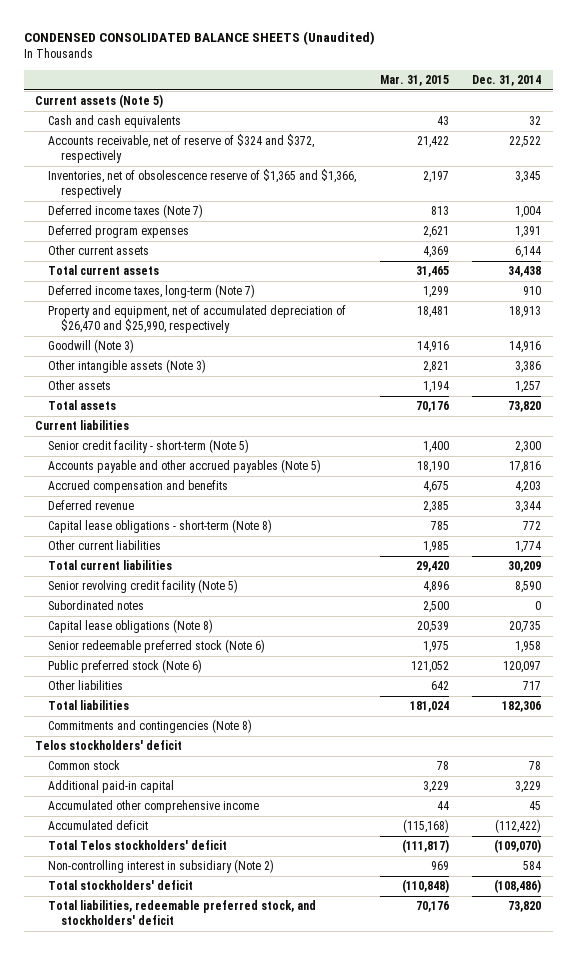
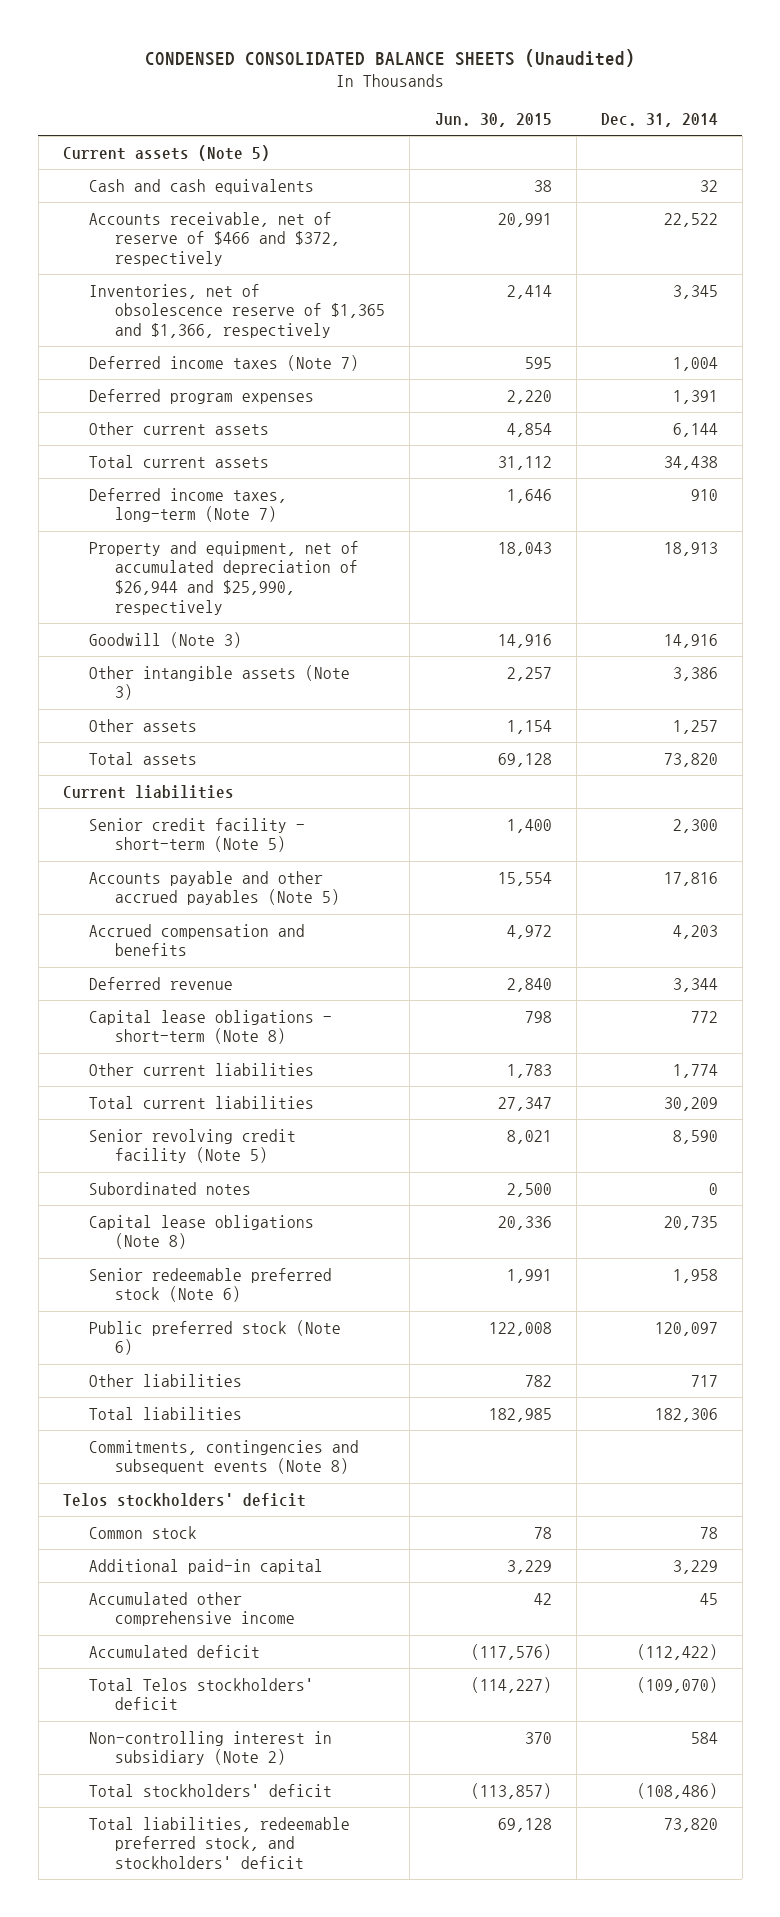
[379,75,449,87] Mar. 31, 2015 -> none
none -> [434,112,552,127] Jun. 30, 2015
[48,134,315,164] Accounts receivable, net of reserve of $324 and $372, respectively -> [88,211,341,267] Accounts receivable, net of reserve of $466 and $372, respectively
[48,305,347,334] Property and equipment, net of accumulated depreciation of $26,470 and $25,990, respectively -> [88,540,359,616] Property and equipment, net of accumulated depreciation of $26,944 and $25,990, respectively
[48,719,253,734] Commitments and contingencies (Note 8) -> [88,1439,359,1475] Commitments, contingencies and subsequent events (Note 8)

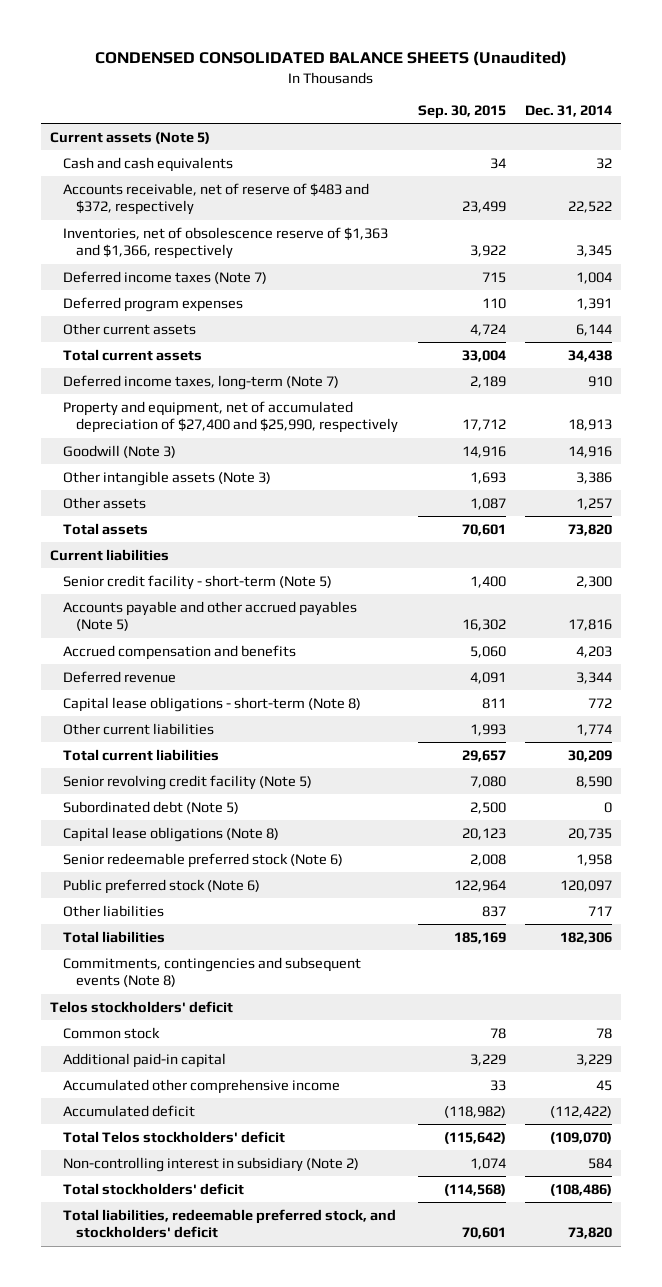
[434,112,552,127] Jun. 30, 2015 -> none
none -> [417,104,506,119] Sep. 30, 2015
[88,211,341,267] Accounts receivable, net of reserve of $466 and $372, respectively -> [63,182,370,216] Accounts receivable, net of reserve of $483 and $372, respectively
[88,283,386,339] Inventories, net of obsolescence reserve of $1,365 and $1,366, respectively -> [63,226,389,260] Inventories, net of obsolescence reserve of $1,363 and $1,366, respectively
[88,540,359,616] Property and equipment, net of accumulated depreciation of $26,944 and $25,990, respectively -> [63,400,399,434] Property and equipment, net of accumulated depreciation of $27,400 and $25,990, respectively
[88,1181,251,1195] Subordinated notes -> [63,800,240,814] Subordinated debt (Note 5)

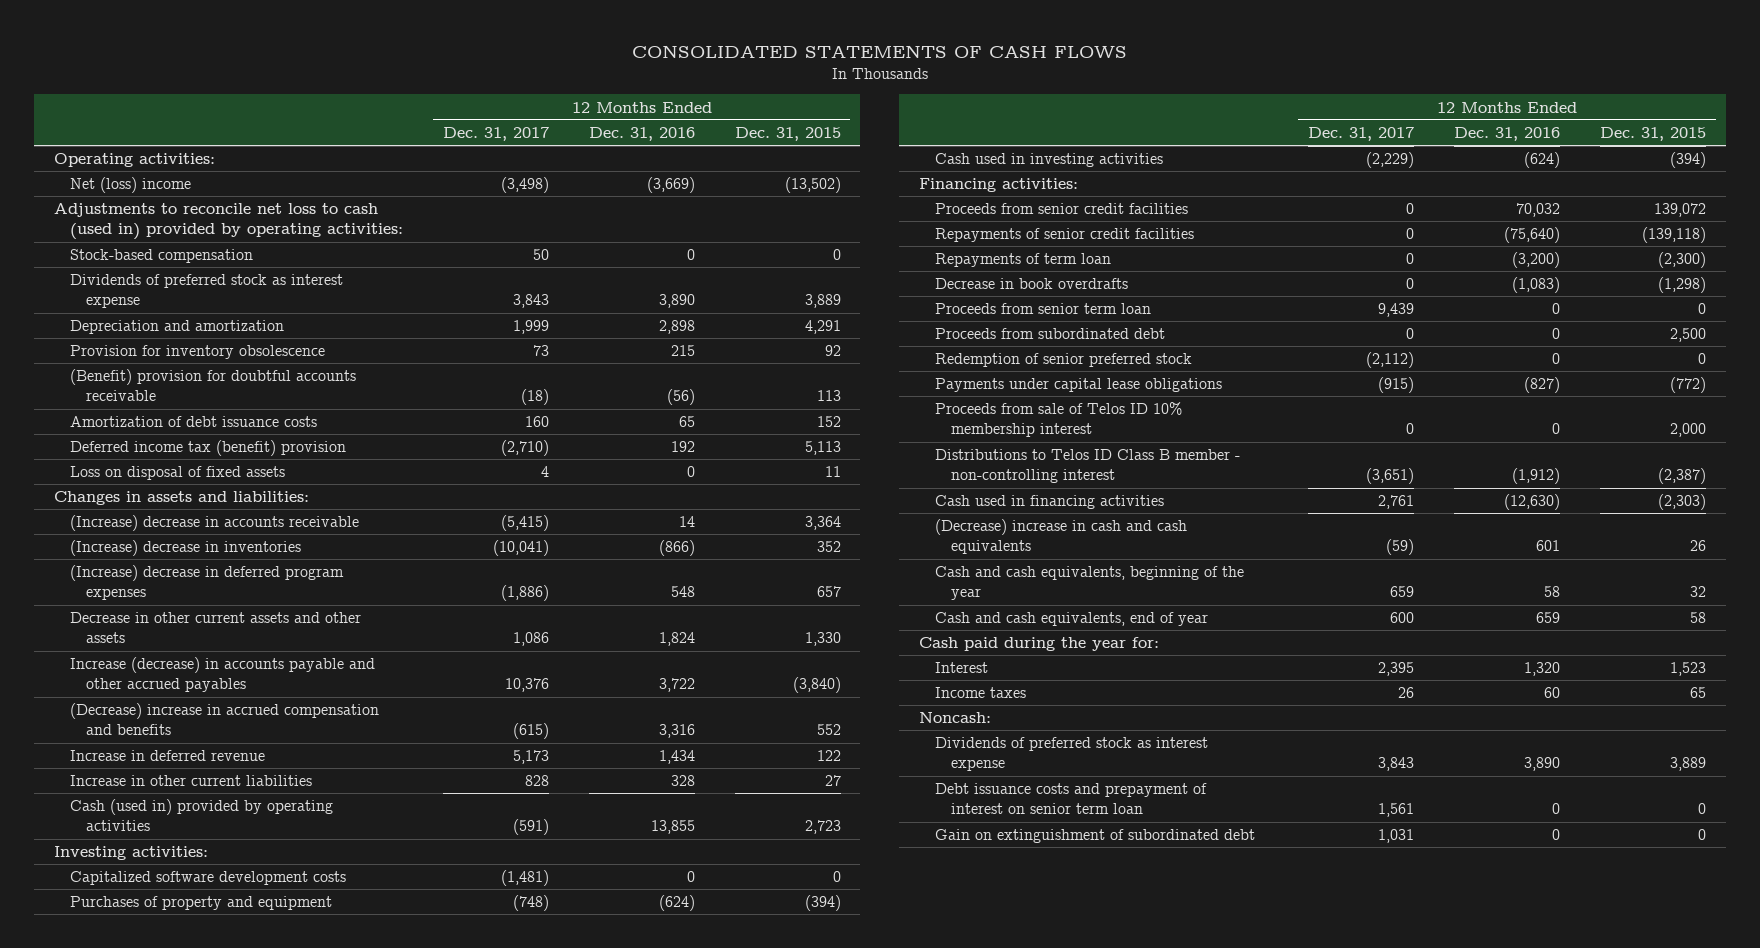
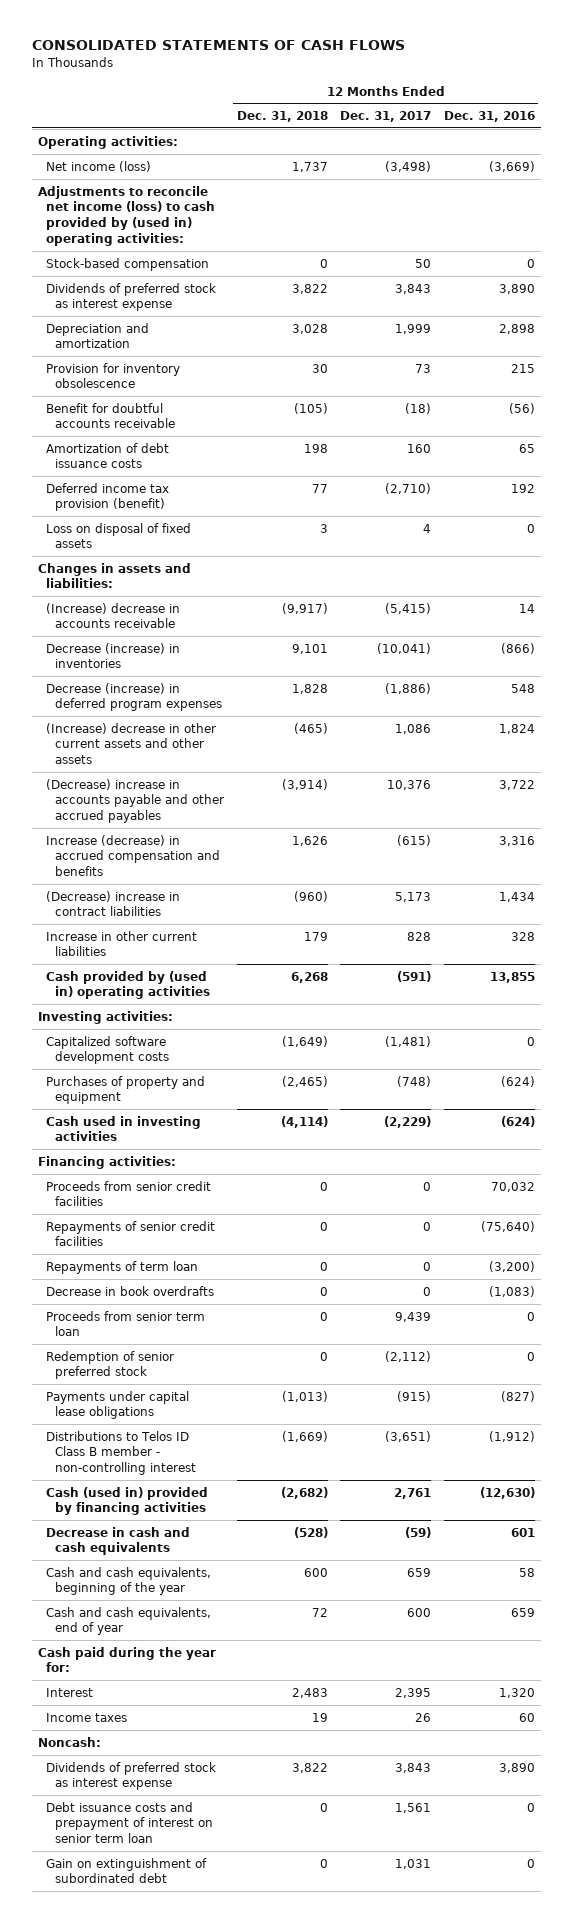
[734,127,841,142] Dec. 31, 2015 -> none
none -> [236,111,328,123] Dec. 31, 2018
[69,177,191,194] Net (loss) income -> [46,160,152,172] Net income (loss)
[53,203,403,241] Adjustments to reconcile net loss to cash (used in) provided by operating activities: -> [37,185,216,246] Adjustments to reconcile net income (loss) to cash provided by (used in) operating activities:
[69,369,356,402] (Benefit) provision for doubtful accounts receivable -> [46,402,176,429] Benefit for doubtful accounts receivable
[69,440,346,457] Deferred income tax (benefit) provision -> [46,482,170,512] Deferred income tax provision (benefit)
[69,540,301,557] (Increase) decrease in inventories -> [46,642,181,669] Decrease (increase) in inventories
[69,565,344,601] (Increase) decrease in deferred program expenses -> [46,682,223,712] Decrease (increase) in deferred program expenses
[69,612,361,644] Decrease in other current assets and other assets -> [46,722,217,765] (Increase) decrease in other current assets and other assets
[69,657,375,693] Increase (decrease) in accounts payable and other accrued payables -> [46,778,225,824] (Decrease) increase in accounts payable and other accrued payables
[69,703,379,736] (Decrease) increase in accrued compensation and benefits -> [46,834,221,877] Increase (decrease) in accrued compensation and benefits
[69,750,265,762] Increase in deferred revenue -> [46,890,181,917] (Decrease) increase in contract liabilities
[69,799,333,832] Cash (used in) provided by operating activities -> [46,970,211,1000] Cash provided by (used in) operating activities
[935,328,1166,340] Proceeds from subordinated debt -> none
[935,402,1183,438] Proceeds from sale of Telos ID 10% membership interest -> none
[935,495,1165,510] Cash used in financing activities -> [46,1486,209,1516] Cash (used in) provided by financing activities
[935,519,1188,555] (Decrease) increase in cash and cash equivalents -> [46,1526,191,1556] Decrease in cash and cash equivalents

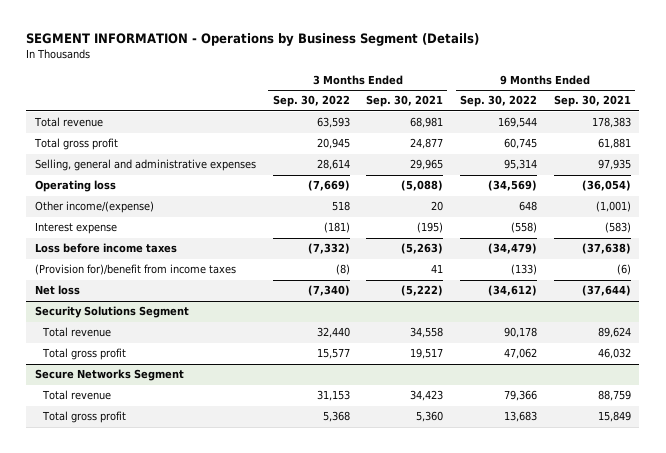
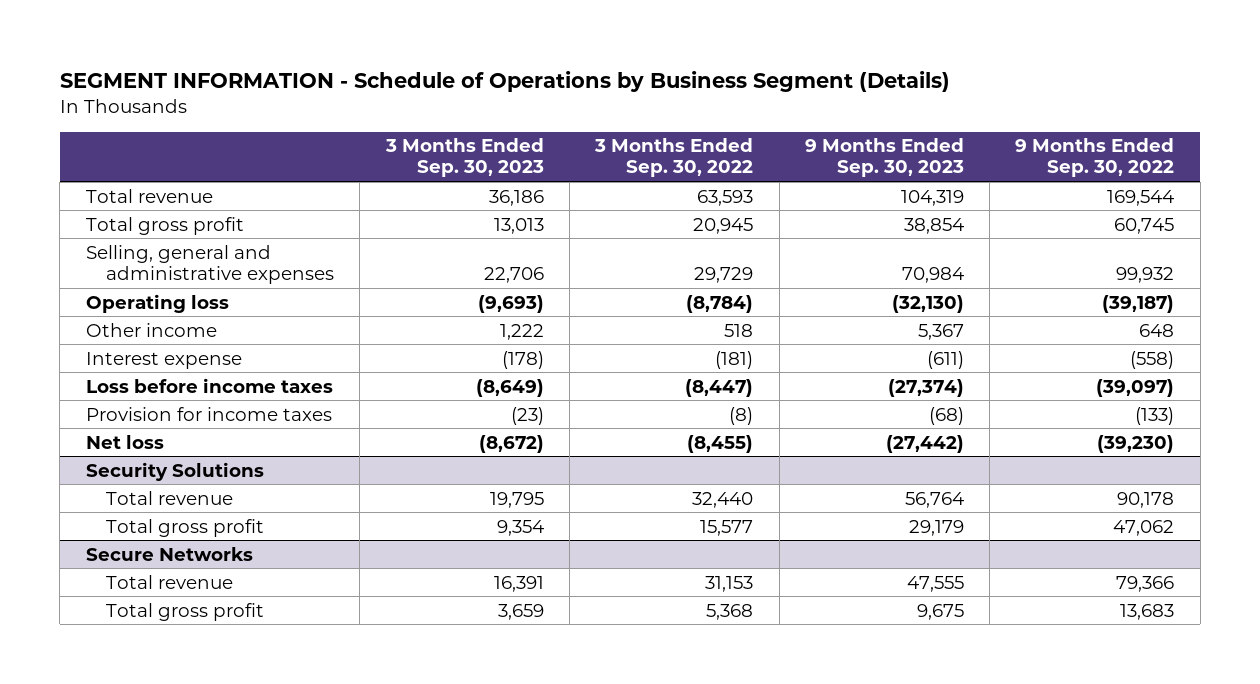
[26,33,480,47] SEGMENT INFORMATION - Operations by Business Segment (Details) -> [59,71,950,93] SEGMENT INFORMATION - Schedule of Operations by Business Segment (Details)
[366,95,444,108] Sep. 30, 2021 -> none
[553,95,631,108] Sep. 30, 2021 -> none
none -> [384,138,544,178] 3 Months Ended Sep. 30, 2023
none -> [804,138,964,178] 9 Months Ended Sep. 30, 2023
[316,159,350,171] 28,614 -> [694,266,754,283] 29,729
[504,159,538,171] 95,314 -> [1116,266,1175,283] 99,932
[307,180,350,192] (7,669) -> [686,294,754,313] (8,784)
[488,180,538,192] (34,569) -> [1102,294,1175,313] (39,187)
[34,201,154,214] Other income/(expense) -> [85,322,217,337] Other income
[307,243,350,255] (7,332) -> [685,378,754,397] (8,447)
[488,243,538,255] (34,479) -> [1096,378,1175,397] (39,097)
[34,264,236,276] (Provision for)/benefit from income taxes -> [85,406,332,421] Provision for income taxes
[307,285,350,297] (7,340) -> [687,434,754,453] (8,455)
[488,285,538,297] (34,612) -> [1097,434,1175,453] (39,230)
[34,306,189,319] Security Solutions Segment -> [85,461,264,481] Security Solutions
[34,369,184,382] Secure Networks Segment -> [85,546,253,561] Secure Networks

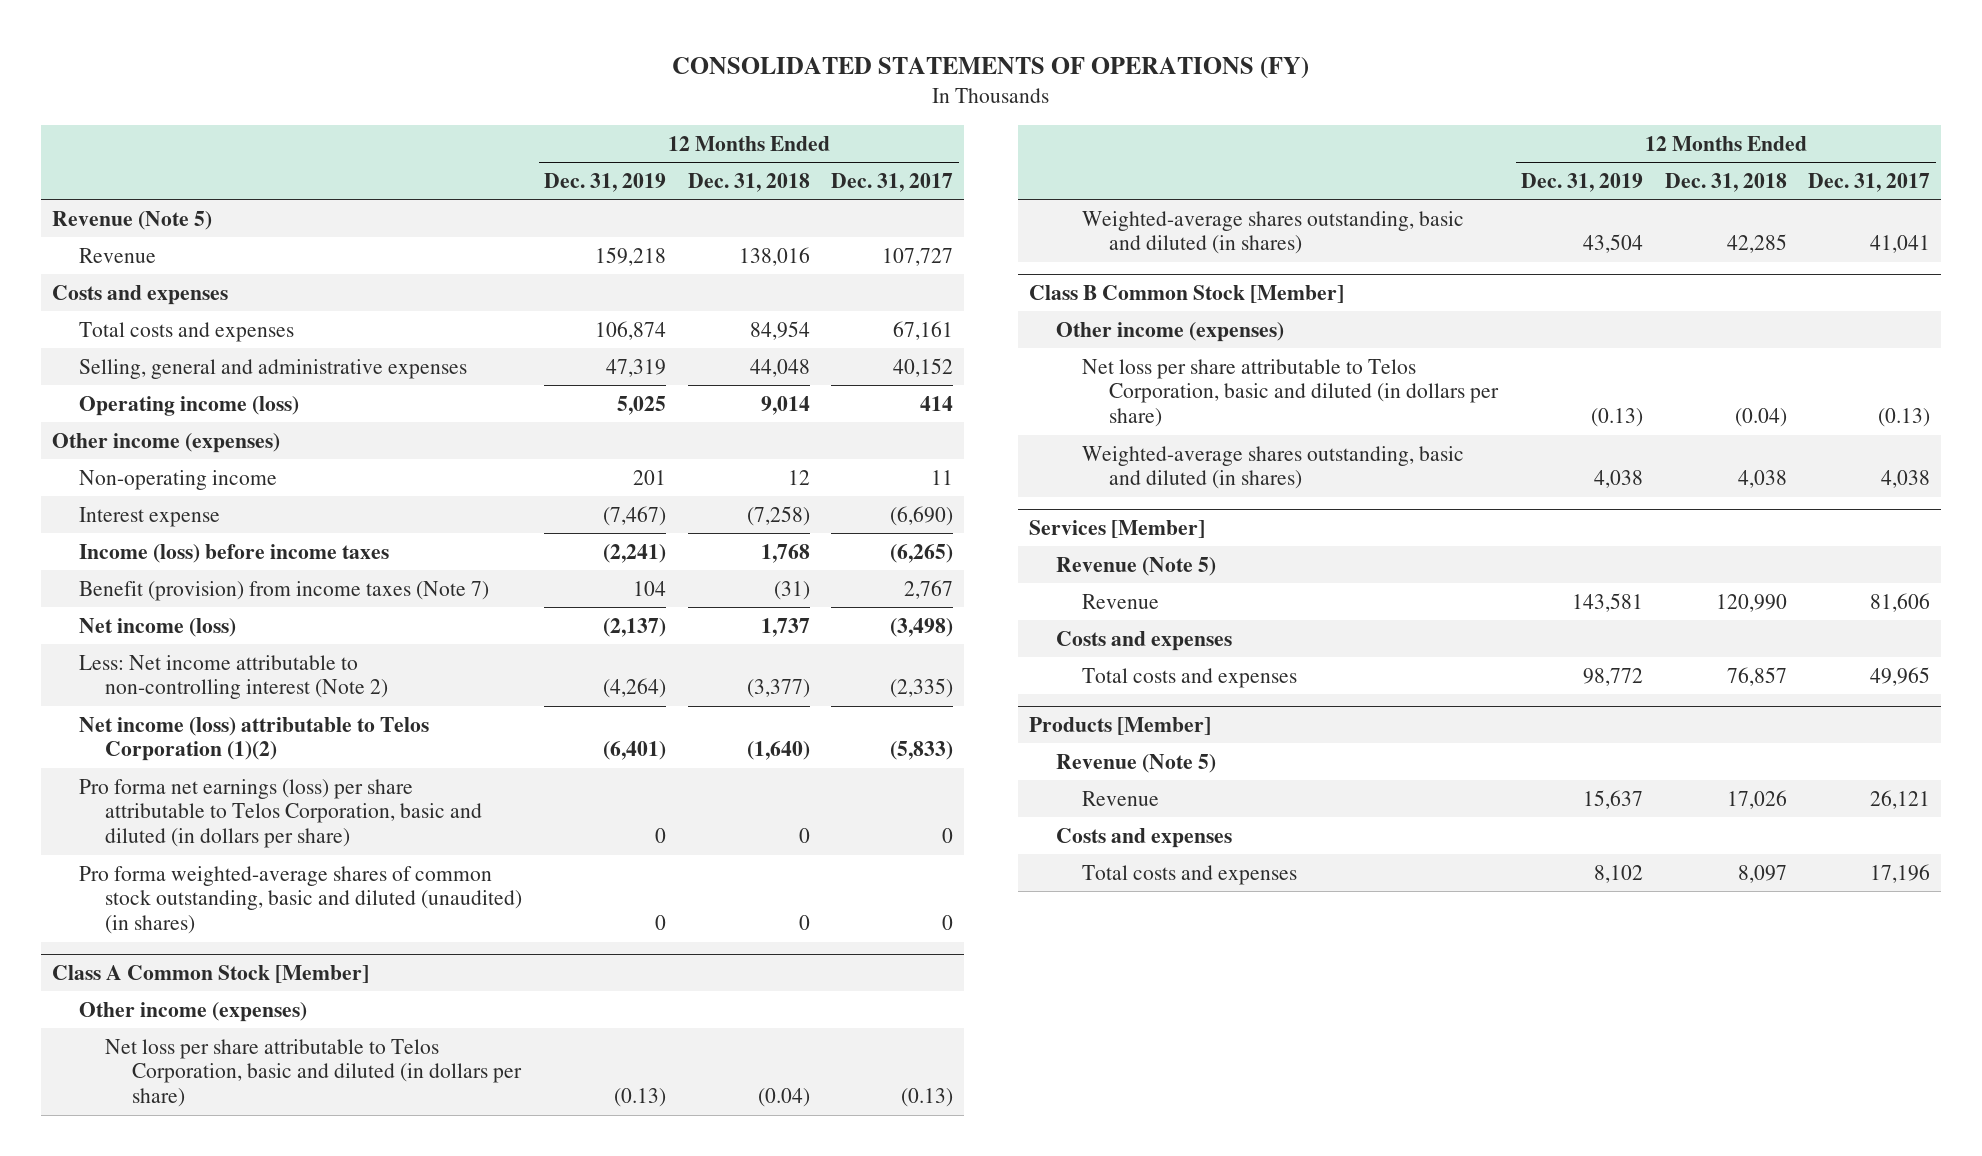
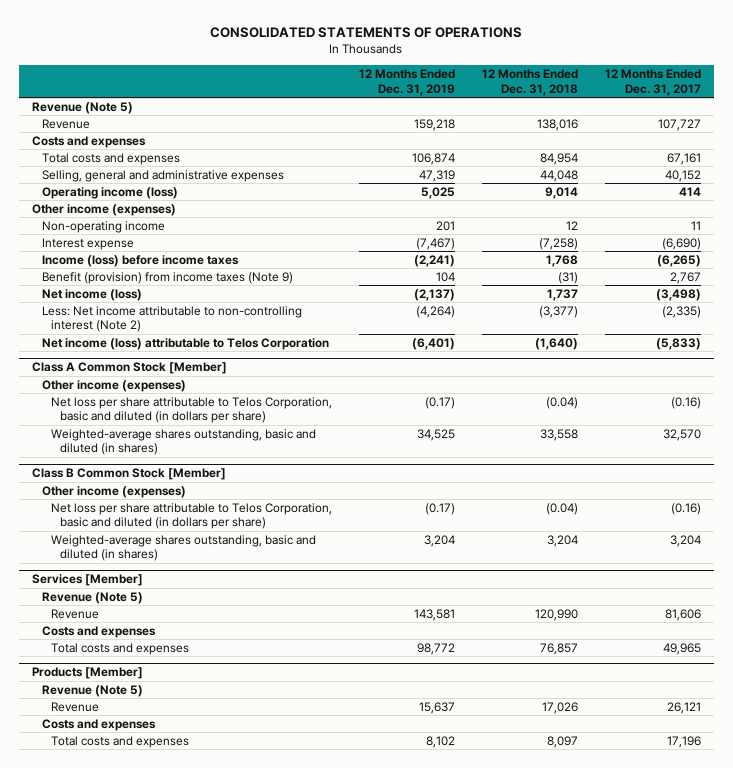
[671,57,1309,80] CONSOLIDATED STATEMENTS OF OPERATIONS (FY) -> [210,27,523,39] CONSOLIDATED STATEMENTS OF OPERATIONS
[78,580,489,601] Benefit (provision) from income taxes (Note 7) -> [41,271,293,284] Benefit (provision) from income taxes (Note 9)
[78,778,483,849] Pro forma net earnings (loss) per share attributable to Telos Corporation, basic and diluted (in dollars per share) -> none
[78,865,523,935] Pro forma weighted-average shares of common stock outstanding, basic and diluted (unaudited) (in shares) -> none
[78,716,429,762] Net income (loss) attributable to Telos Corporation (1)(2) -> [41,337,329,350] Net income (loss) attributable to Telos Corporation
[614,1088,667,1108] (0.13) -> [424,396,455,409] (0.17)
[901,1088,954,1108] (0.13) -> [670,396,701,409] (0.16)
[1582,234,1643,254] 43,504 -> [416,428,455,441] 34,525
[1726,234,1787,254] 42,285 -> [539,428,578,441] 33,558
[1870,235,1931,254] 41,041 -> [662,428,701,441] 32,570
[1590,408,1643,428] (0.13) -> [424,502,455,515] (0.17)
[1878,408,1931,428] (0.13) -> [670,502,701,515] (0.16)
[1593,470,1643,489] 4,038 -> [423,534,455,547] 3,204
[1737,470,1787,489] 4,038 -> [546,534,578,547] 3,204
[1881,470,1931,489] 4,038 -> [669,534,701,547] 3,204

